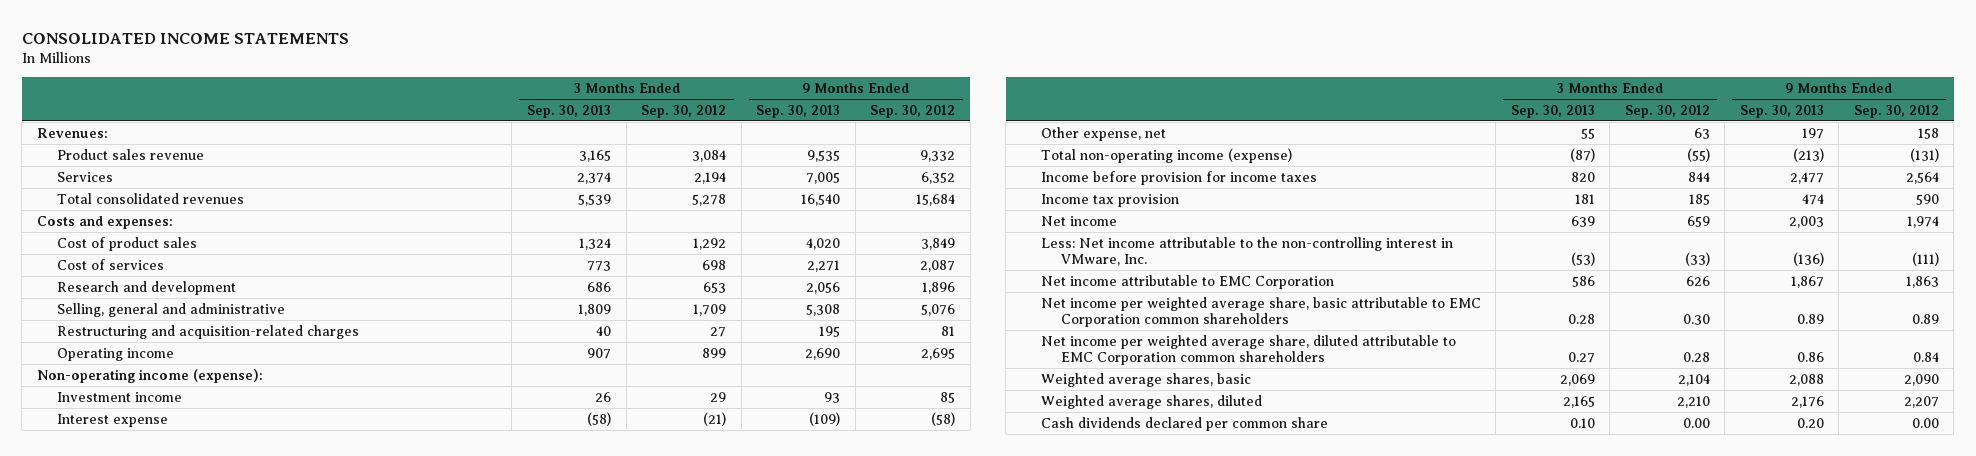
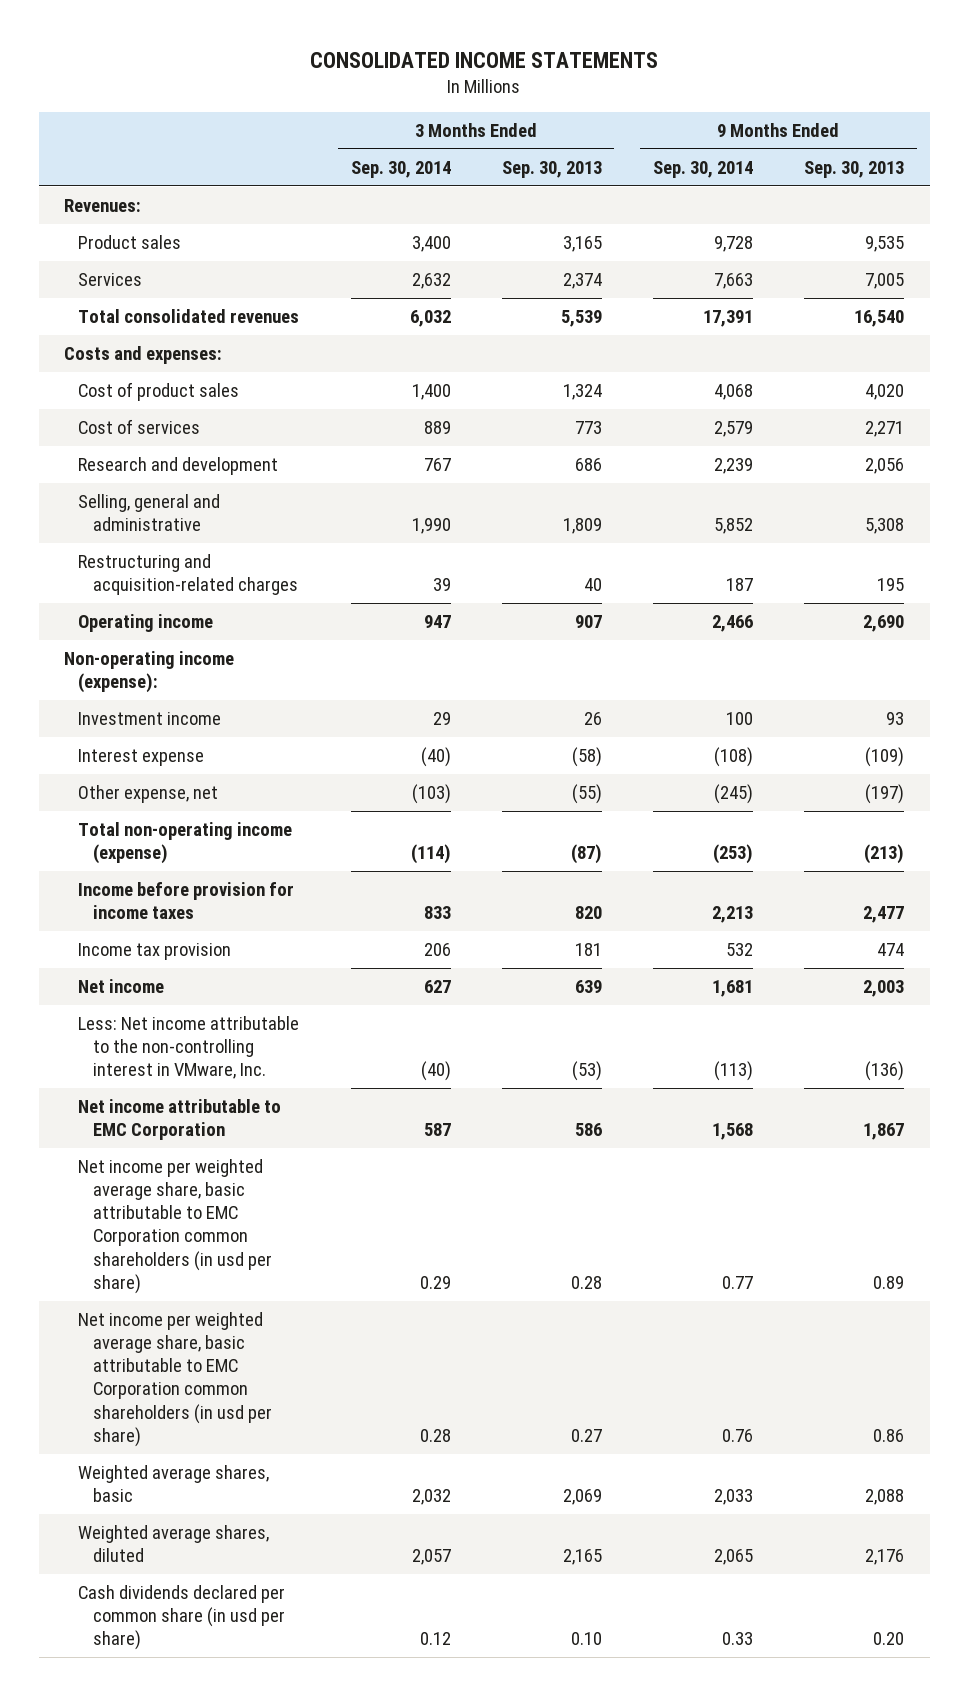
[641,104,727,118] Sep. 30, 2012 -> none
[870,104,956,118] Sep. 30, 2012 -> none
none -> [350,160,451,178] Sep. 30, 2014
none -> [652,160,753,178] Sep. 30, 2014
[56,148,204,160] Product sales revenue -> [78,235,182,250] Product sales
[1580,127,1595,139] 55 -> [571,784,602,805] (55)
[1801,127,1824,139] 197 -> [864,784,904,805] (197)
[1040,296,1481,328] Net income per weighted average share, basic attributable to EMC Corporation common shareholders -> [78,1159,272,1294] Net income per weighted average share, basic attributable to EMC Corporation common shareholders (in usd per share)
[1040,334,1456,366] Net income per weighted average share, diluted attributable to EMC Corporation common shareholders -> [78,1312,272,1447] Net income per weighted average share, basic attributable to EMC Corporation common shareholders (in usd per share)
[1040,416,1328,431] Cash dividends declared per common share -> [78,1585,286,1651] Cash dividends declared per common share (in usd per share)

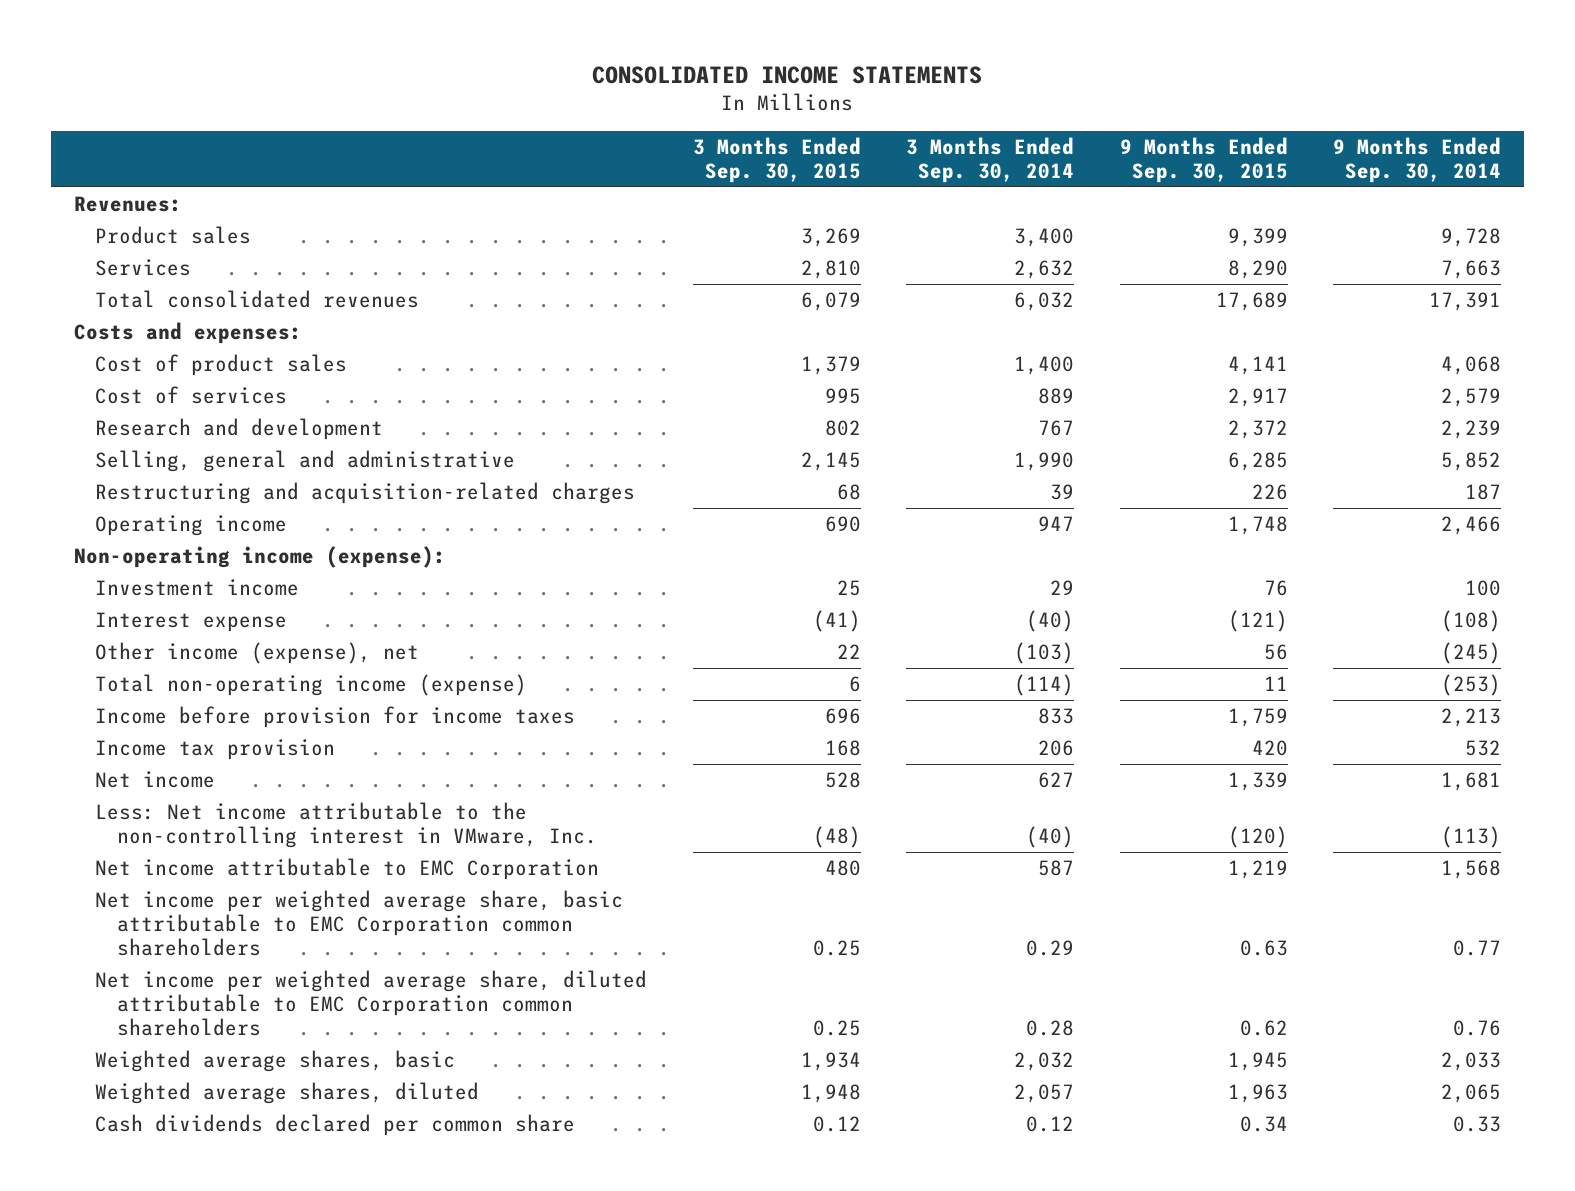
[501,160,602,178] Sep. 30, 2013 -> none
[803,160,904,178] Sep. 30, 2013 -> none
none -> [692,136,861,183] 3 Months Ended Sep. 30, 2015
none -> [1119,136,1288,183] 9 Months Ended Sep. 30, 2015
[78,785,219,804] Other expense, net -> [95,642,420,665] Other income (expense), net
[78,1159,272,1294] Net income per weighted average share, basic attributable to EMC Corporation common shareholders (in usd per share) -> [95,890,624,956] Net income per weighted average share, basic attributable to EMC Corporation common shareholders
[78,1312,272,1447] Net income per weighted average share, basic attributable to EMC Corporation common shareholders (in usd per share) -> [95,970,648,1036] Net income per weighted average share, diluted attributable to EMC Corporation common shareholders
[78,1585,286,1651] Cash dividends declared per common share (in usd per share) -> [95,1114,576,1137] Cash dividends declared per common share

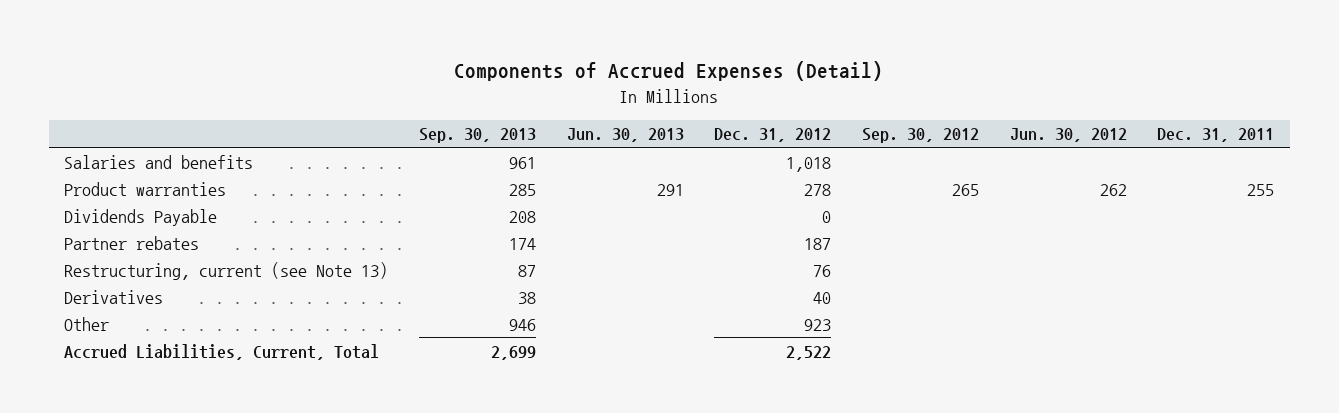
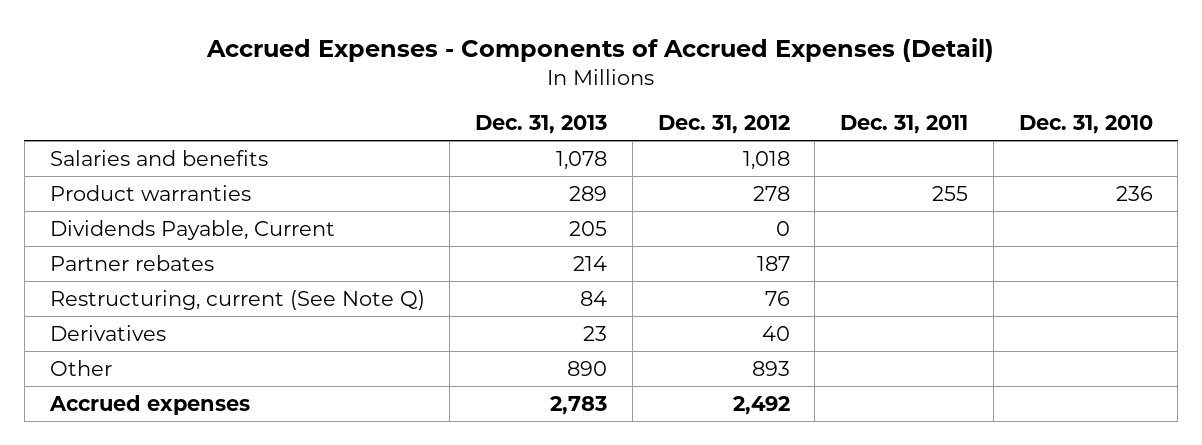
[454,61,884,82] Components of Accrued Expenses (Detail) -> [206,37,995,62] Accrued Expenses - Components of Accrued Expenses (Detail)
[418,128,536,144] Sep. 30, 2013 -> none
[566,128,684,143] Jun. 30, 2013 -> none
[861,128,979,144] Sep. 30, 2012 -> none
[1009,128,1127,143] Jun. 30, 2012 -> none
none -> [475,115,608,135] Dec. 31, 2013
none -> [1018,115,1153,135] Dec. 31, 2010
[64,208,218,226] Dividends Payable -> [49,219,335,240] Dividends Payable, Current
[64,261,389,280] Restructuring, current (see Note 13) -> [49,289,425,310] Restructuring, current (See Note Q)
[804,318,832,331] 923 -> [751,360,790,376] 893
[64,343,380,360] Accrued Liabilities, Current, Total -> [48,394,250,415] Accrued expenses
[786,345,832,360] 2,522 -> [732,395,790,415] 2,492

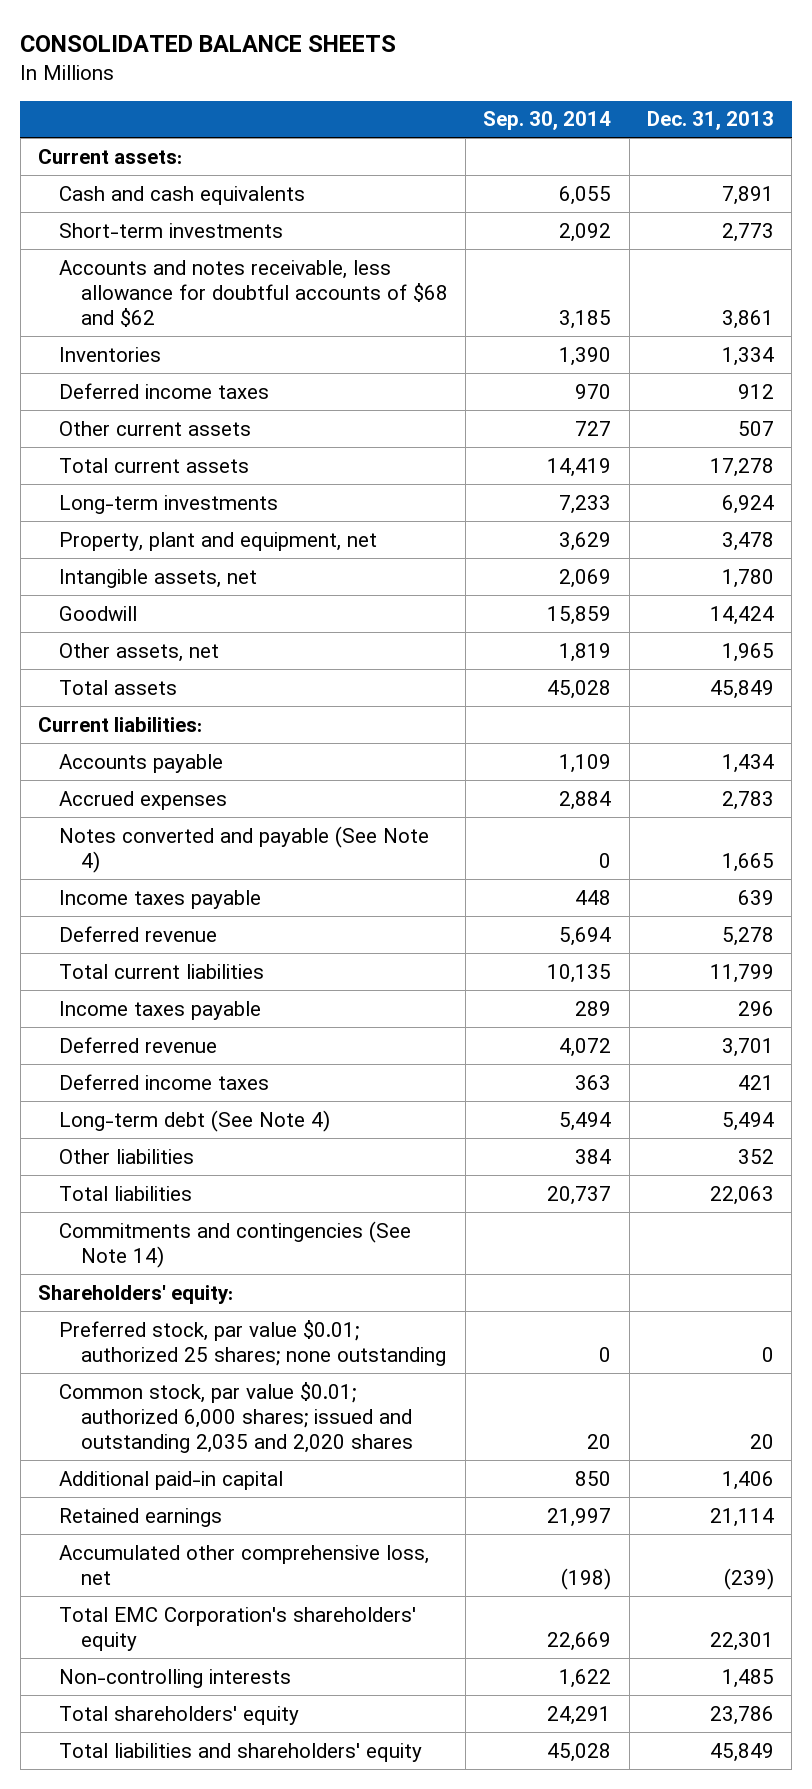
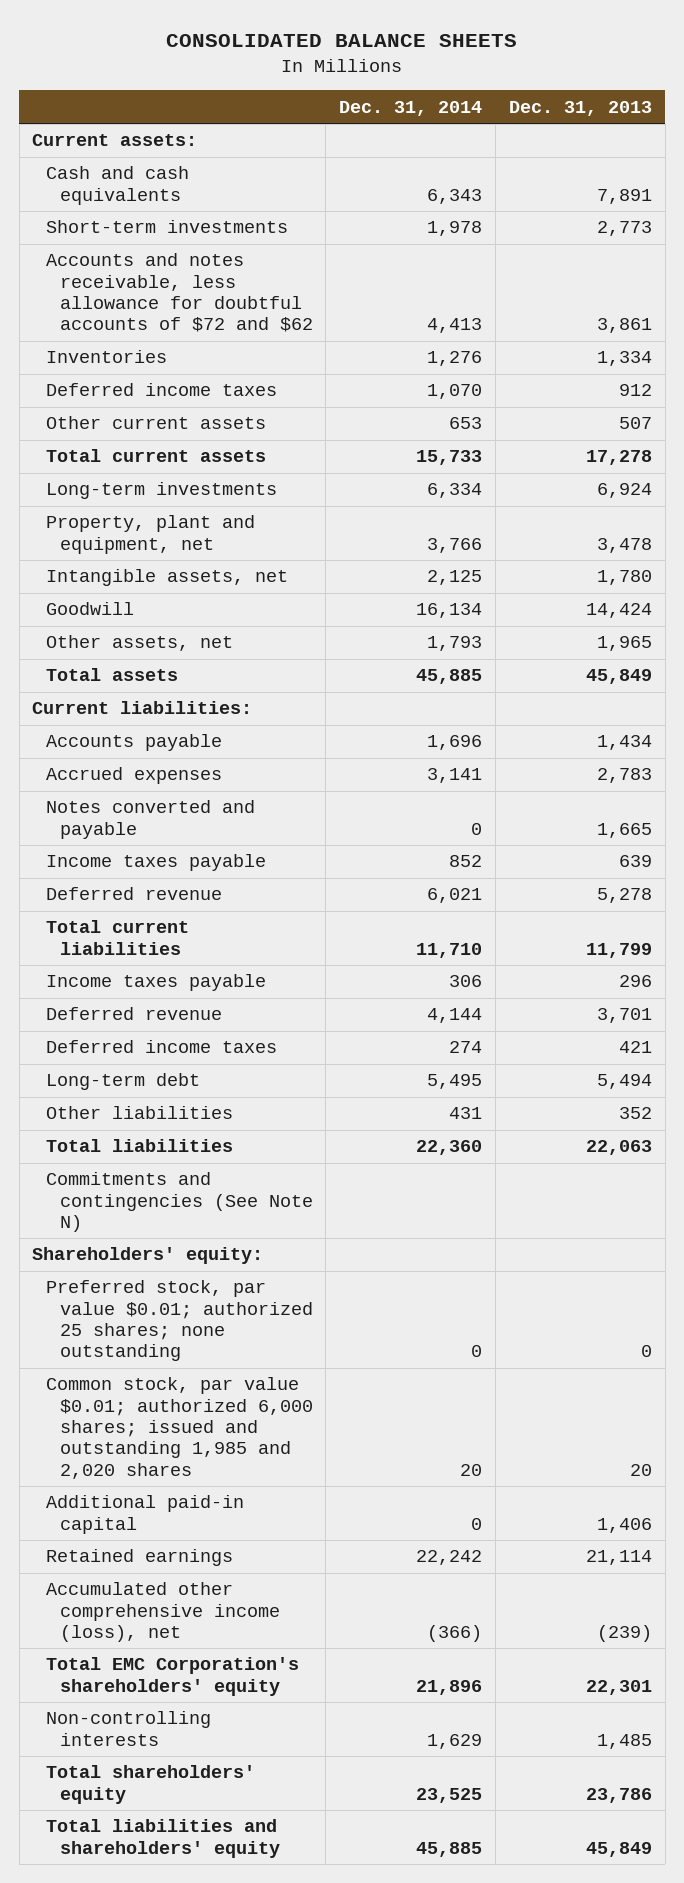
[483,111,612,131] Sep. 30, 2014 -> none
none -> [339,100,483,116] Dec. 31, 2014
[59,259,448,327] Accounts and notes receivable, less allowance for doubtful accounts of $68 and $62 -> [46,253,313,333] Accounts and notes receivable, less allowance for doubtful accounts of $72 and $62
[59,825,430,873] Notes converted and payable (See Note 4) -> [46,800,256,839] Notes converted and payable
[59,1109,331,1132] Long-term debt (See Note 4) -> [46,1073,201,1091] Long-term debt
[59,1220,412,1268] Commitments and contingencies (See Note 14) -> [46,1172,313,1233] Commitments and contingencies (See Note N)
[59,1381,413,1453] Common stock, par value $0.01; authorized 6,000 shares; issued and outstanding 2,035 and 2,020 shares -> [46,1377,313,1479] Common stock, par value $0.01; authorized 6,000 shares; issued and outstanding 1,985 and 2,020 shares
[59,1544,430,1585] Accumulated other comprehensive loss, net -> [46,1582,280,1643] Accumulated other comprehensive income (loss), net

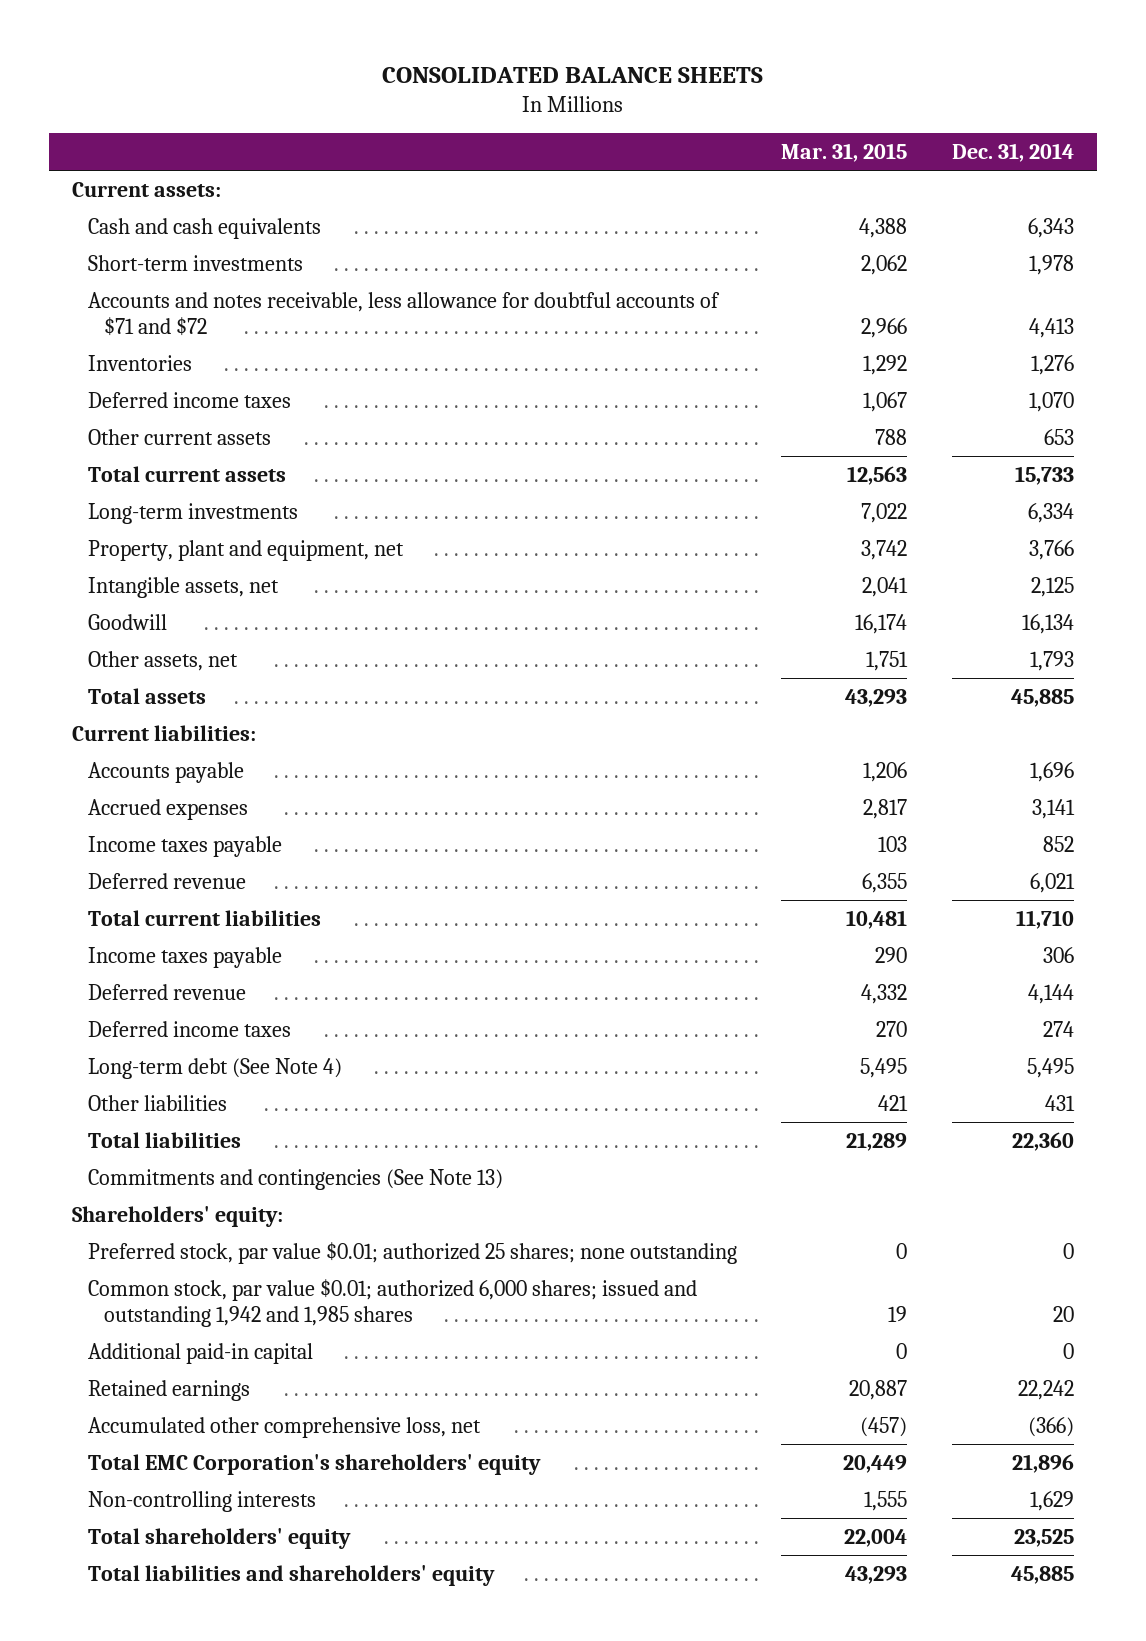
[508,100,652,116] Dec. 31, 2013 -> none
none -> [781,143,908,163] Mar. 31, 2015
[46,253,313,333] Accounts and notes receivable, less allowance for doubtful accounts of $72 and $62 -> [87,291,720,336] Accounts and notes receivable, less allowance for doubtful accounts of $71 and $72
[46,800,256,839] Notes converted and payable -> none
[46,1073,201,1091] Long-term debt -> [87,1057,342,1079] Long-term debt (See Note 4)
[46,1172,313,1233] Commitments and contingencies (See Note N) -> [87,1168,503,1190] Commitments and contingencies (See Note 13)
[46,1377,313,1479] Common stock, par value $0.01; authorized 6,000 shares; issued and outstanding 1,985 and 2,020 shares -> [87,1278,697,1327] Common stock, par value $0.01; authorized 6,000 shares; issued and outstanding 1,942 and 1,985 shares
[46,1582,280,1643] Accumulated other comprehensive income (loss), net -> [87,1416,481,1438] Accumulated other comprehensive loss, net

